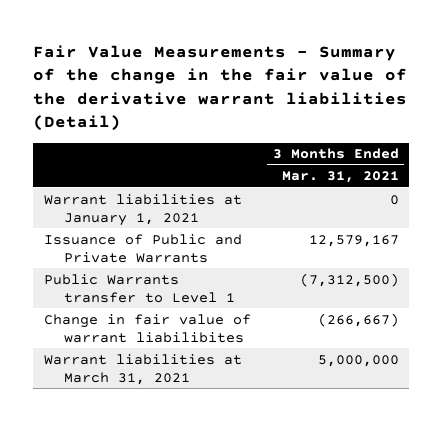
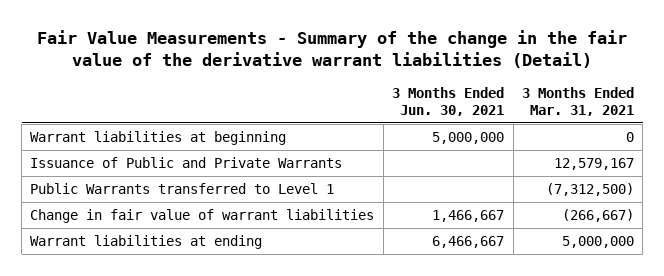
none -> [392,87,505,116] 3 Months Ended Jun. 30, 2021
[43,193,242,226] Warrant liabilities at January 1, 2021 -> [30,131,287,146] Warrant liabilities at beginning
[43,273,235,303] Public Warrants transfer to Level 1 -> [30,183,335,195] Public Warrants transferred to Level 1
[43,313,251,343] Change in fair value of warrant liabilibites -> [30,209,375,224] Change in fair value of warrant liabilities
[43,353,242,385] Warrant liabilities at March 31, 2021 -> [30,235,263,250] Warrant liabilities at ending

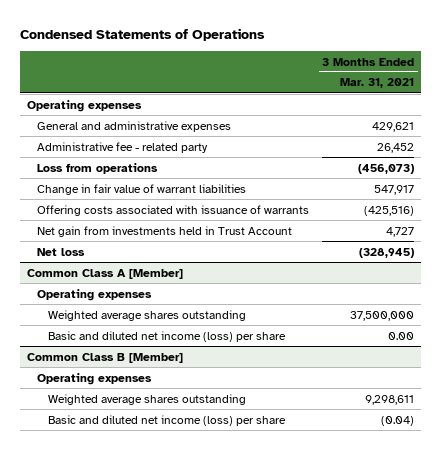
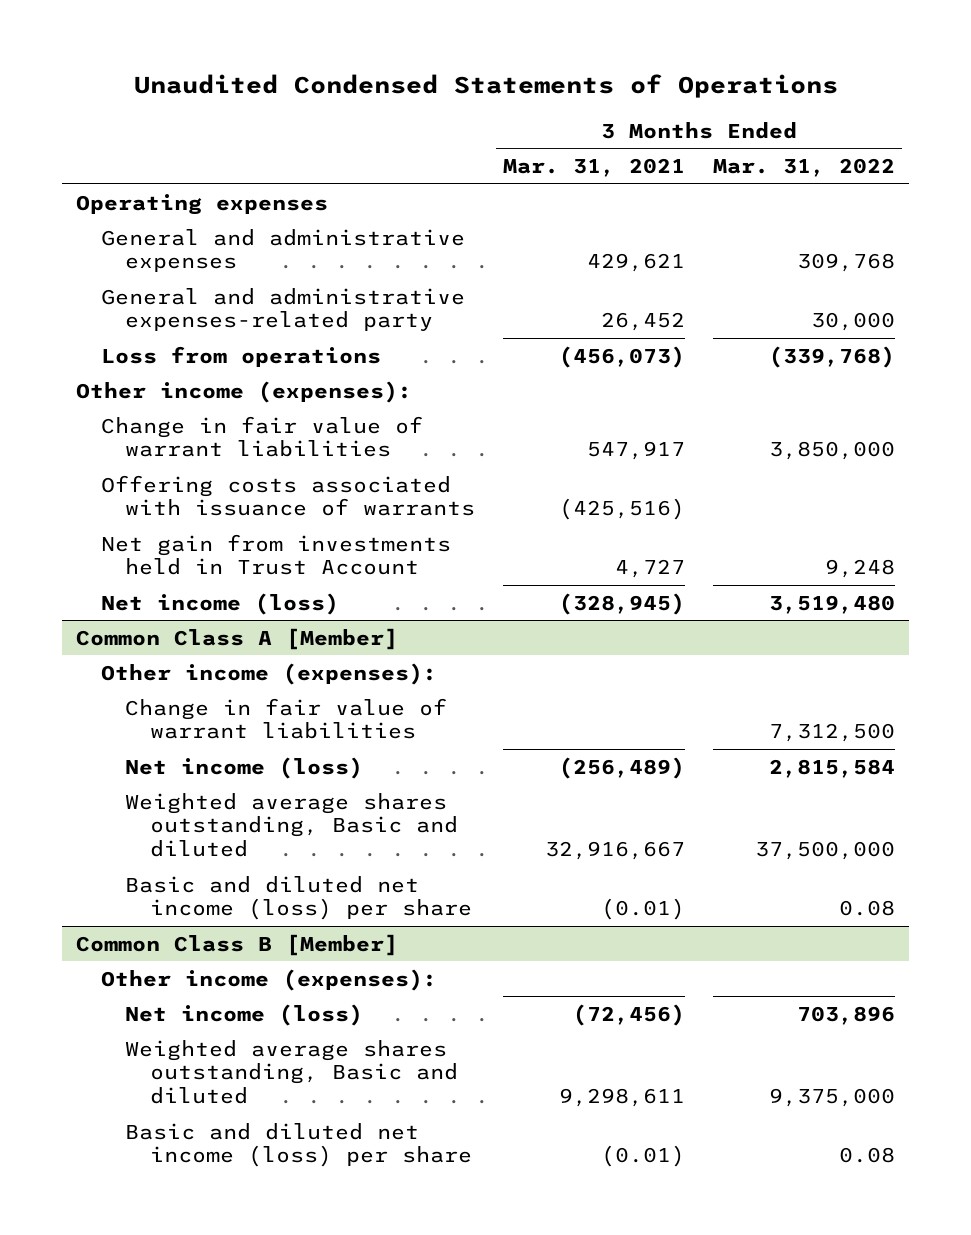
[20,28,266,42] Condensed Statements of Operations -> [133,74,838,99] Unaudited Condensed Statements of Operations
none -> [712,158,895,178] Mar. 31, 2022
[37,141,209,153] Administrative fee - related party -> [100,287,465,332] General and administrative expenses-related party
none -> [76,380,413,403] Other income (expenses):
[37,247,86,256] Net loss -> [100,592,339,615] Net income (loss)
[37,288,153,301] Operating expenses -> none
none -> [100,662,437,685] Other income (expenses):
none -> [125,697,448,740] Change in fair value of warrant liabilities
none -> [125,756,364,779] Net income (loss)
[47,309,246,321] Weighted average shares outstanding -> [125,792,458,858] Weighted average shares outstanding, Basic and diluted
[350,310,415,321] 37,500,000 -> [544,841,685,861] 32,916,667
[388,331,415,340] 0.00 -> [600,898,685,921] (0.01)
[37,372,153,385] Operating expenses -> none
none -> [100,968,437,991] Other income (expenses):
none -> [125,1003,364,1026] Net income (loss)
[47,393,246,405] Weighted average shares outstanding -> [125,1039,458,1105] Weighted average shares outstanding, Basic and diluted
[381,415,415,426] (0.04) -> [600,1145,685,1168] (0.01)

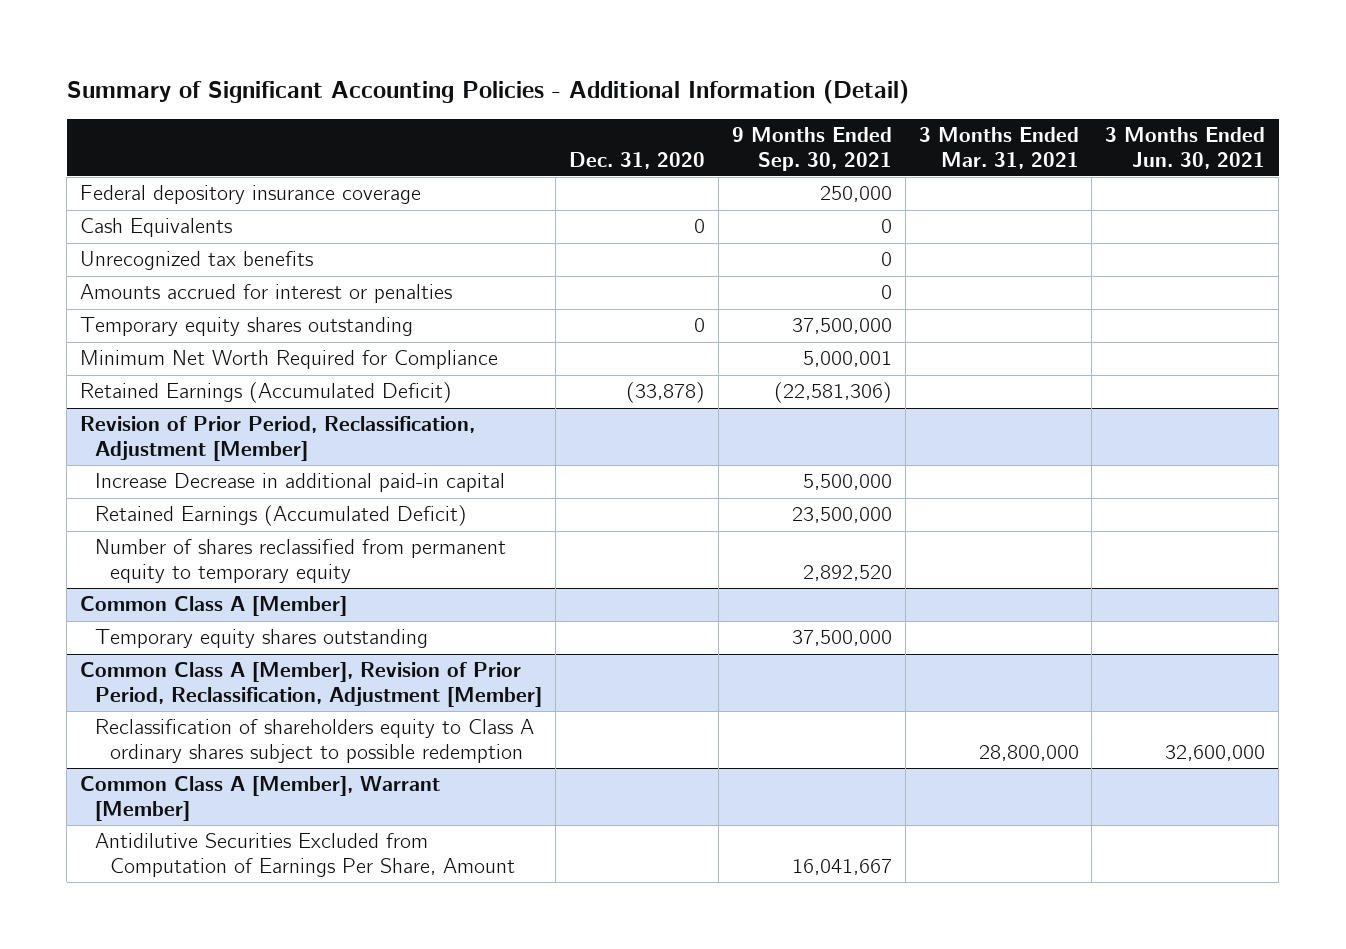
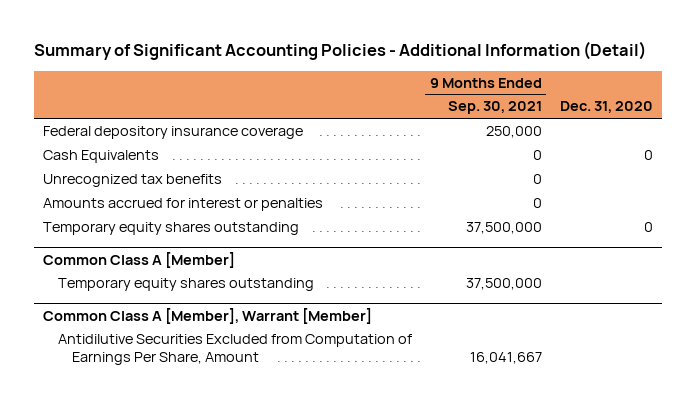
[918,127,1079,169] 3 Months Ended Mar. 31, 2021 -> none
[1105,127,1266,169] 3 Months Ended Jun. 30, 2021 -> none
[80,350,499,370] Minimum Net Worth Required for Compliance -> none
[80,382,453,404] Retained Earnings (Accumulated Deficit) -> none
[80,416,476,461] Revision of Prior Period, Reclassification, Adjustment [Member] -> none
[95,473,506,493] Increase Decrease in additional paid-in capital -> none
[95,505,468,527] Retained Earnings (Accumulated Deficit) -> none
[95,539,507,583] Number of shares reclassified from permanent equity to temporary equity -> none
[80,662,543,707] Common Class A [Member], Revision of Prior Period, Reclassification, Adjustment [Member] -> none
[95,719,535,763] Reclassification of shareholders equity to Class A ordinary shares subject to possible redemption -> none

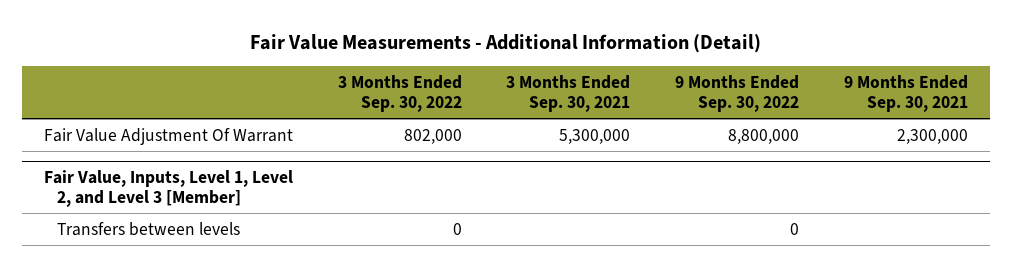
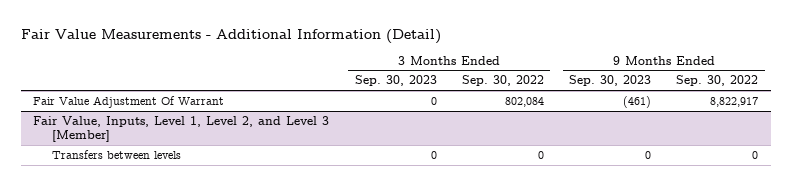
[506,75,631,113] 3 Months Ended Sep. 30, 2021 -> none
[843,75,968,113] 9 Months Ended Sep. 30, 2021 -> none
none -> [354,75,437,87] Sep. 30, 2023
none -> [569,75,652,87] Sep. 30, 2023
[403,128,462,144] 802,000 -> [504,96,544,107] 802,084
[728,128,800,144] 8,800,000 -> [710,96,759,107] 8,822,917

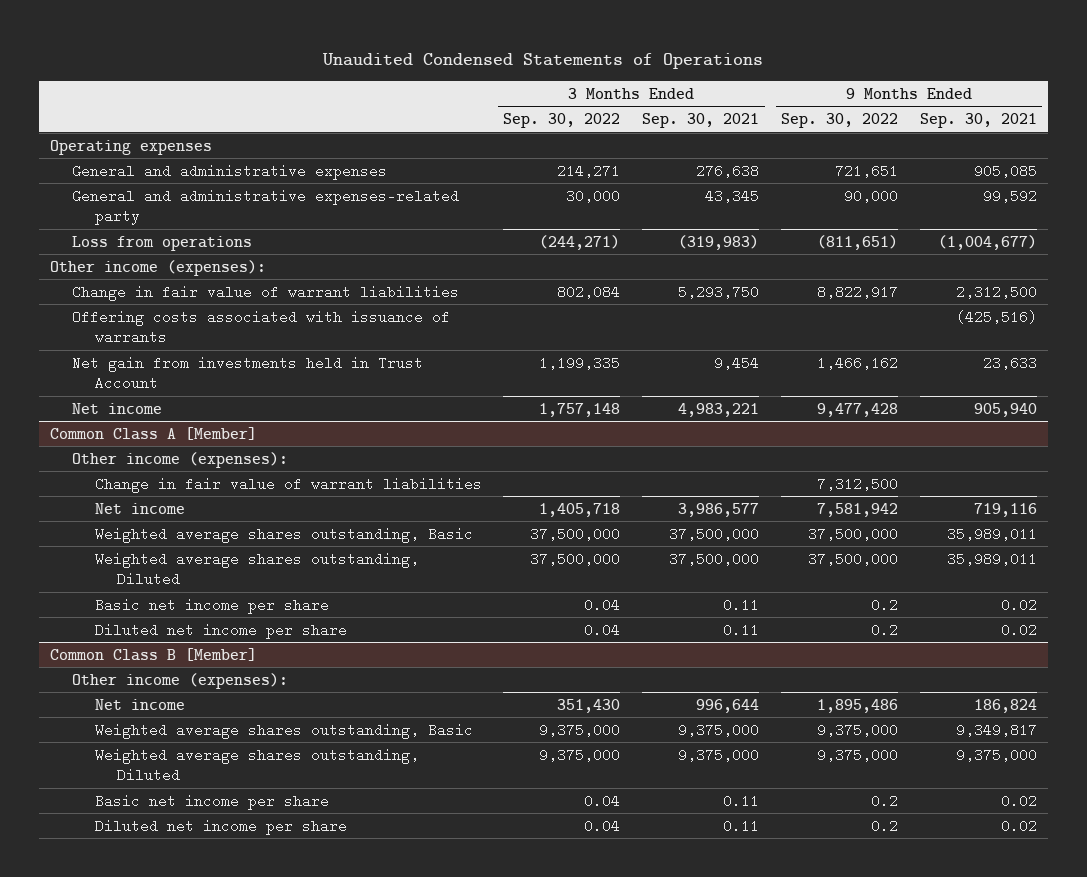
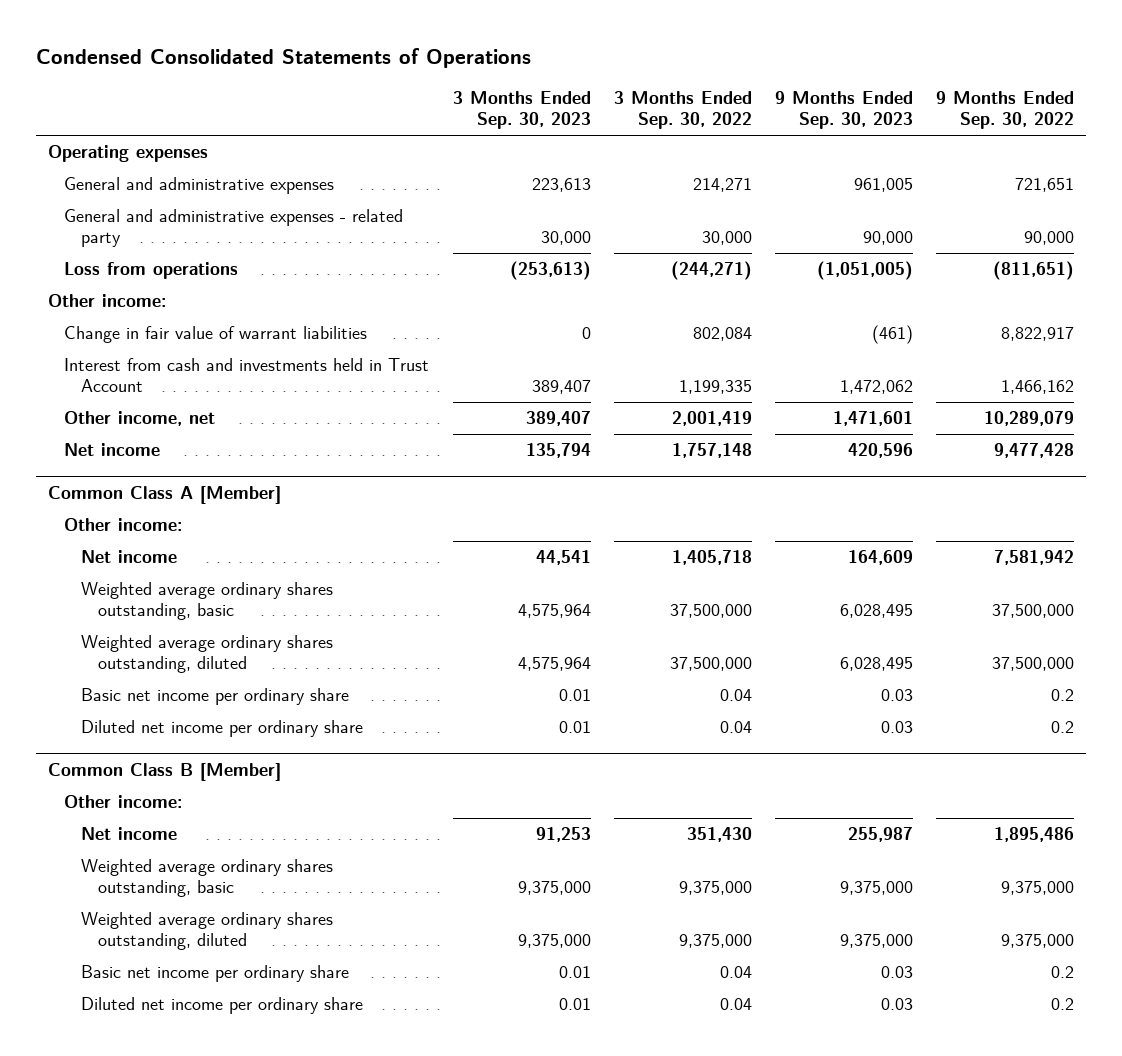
[322,52,764,69] Unaudited Condensed Statements of Operations -> [36,47,532,68] Condensed Consolidated Statements of Operations
[642,113,760,129] Sep. 30, 2021 -> none
[919,113,1037,129] Sep. 30, 2021 -> none
none -> [452,91,591,130] 3 Months Ended Sep. 30, 2023
none -> [774,91,913,130] 9 Months Ended Sep. 30, 2023
[72,188,460,226] General and administrative expenses-related party -> [64,209,404,248] General and administrative expenses - related party
[49,259,266,276] Other income (expenses): -> [47,294,166,308] Other income:
[72,309,451,345] Offering costs associated with issuance of warrants -> none
[72,355,424,391] Net gain from investments held in Trust Account -> [64,358,430,393] Interest from cash and investments held in Trust Account
none -> [64,411,216,427] Other income, net
[94,476,482,493] Change in fair value of warrant liabilities -> none
[72,451,289,468] Other income (expenses): -> [64,518,183,532] Other income:
[94,526,473,543] Weighted average shares outstanding, Basic -> [81,582,334,621] Weighted average ordinary shares outstanding, basic
[94,551,419,587] Weighted average shares outstanding, Diluted -> [81,635,334,674] Weighted average ordinary shares outstanding, diluted
[94,597,329,614] Basic net income per share -> [81,688,350,706] Basic net income per ordinary share
[94,622,347,639] Diluted net income per share -> [81,720,364,738] Diluted net income per ordinary share
[72,672,289,689] Other income (expenses): -> [64,795,183,809] Other income:
[94,722,473,739] Weighted average shares outstanding, Basic -> [81,859,334,898] Weighted average ordinary shares outstanding, basic
[94,747,419,783] Weighted average shares outstanding, Diluted -> [81,912,334,951] Weighted average ordinary shares outstanding, diluted
[94,793,329,810] Basic net income per share -> [81,965,350,983] Basic net income per ordinary share
[94,818,347,835] Diluted net income per share -> [81,997,364,1015] Diluted net income per ordinary share

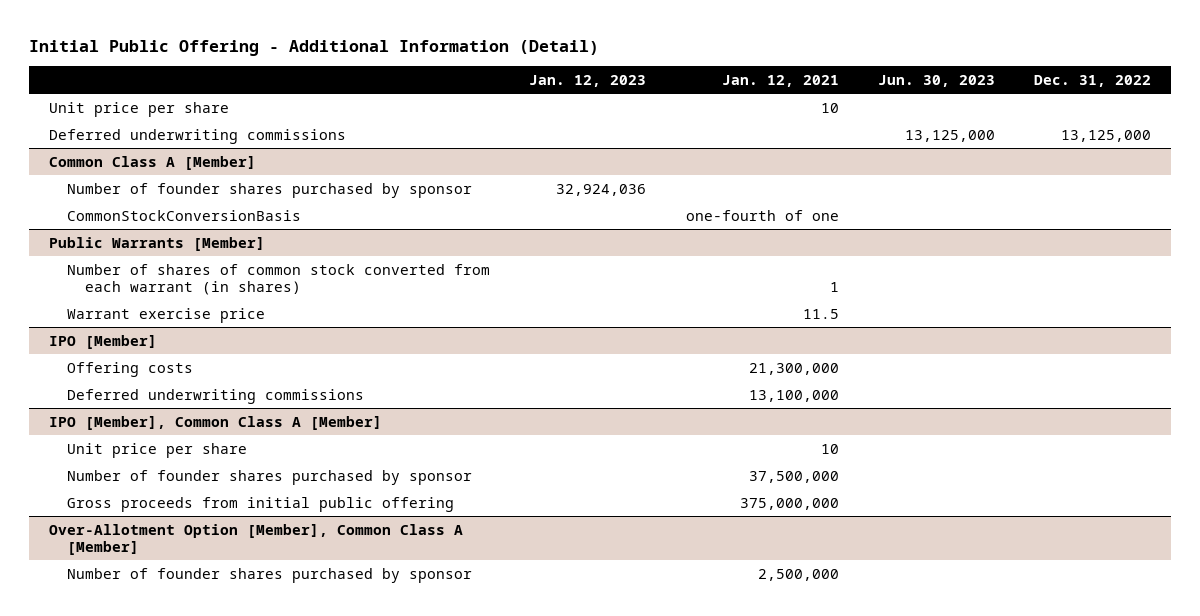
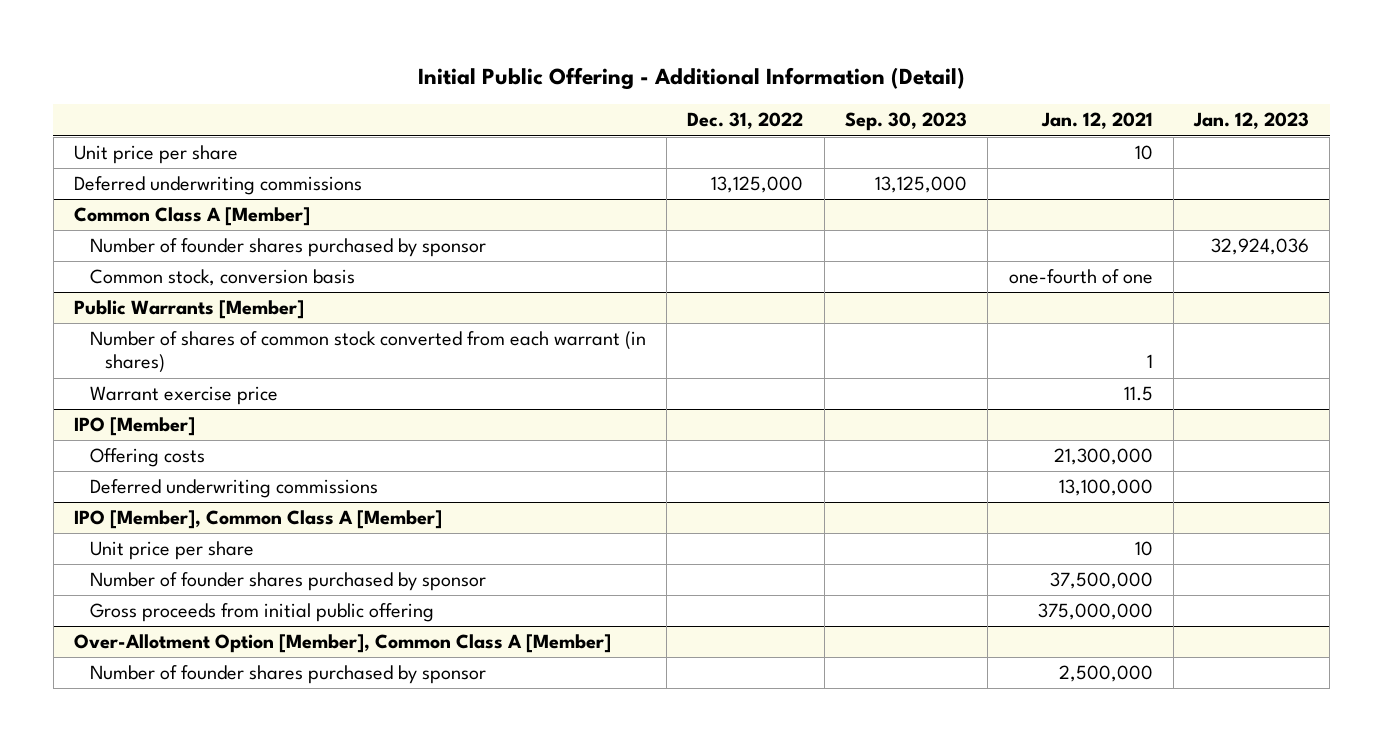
[878,74,996,87] Jun. 30, 2023 -> none
none -> [844,112,967,132] Sep. 30, 2023
[67,209,302,221] CommonStockConversionBasis -> [89,269,355,287] Common stock, conversion basis

